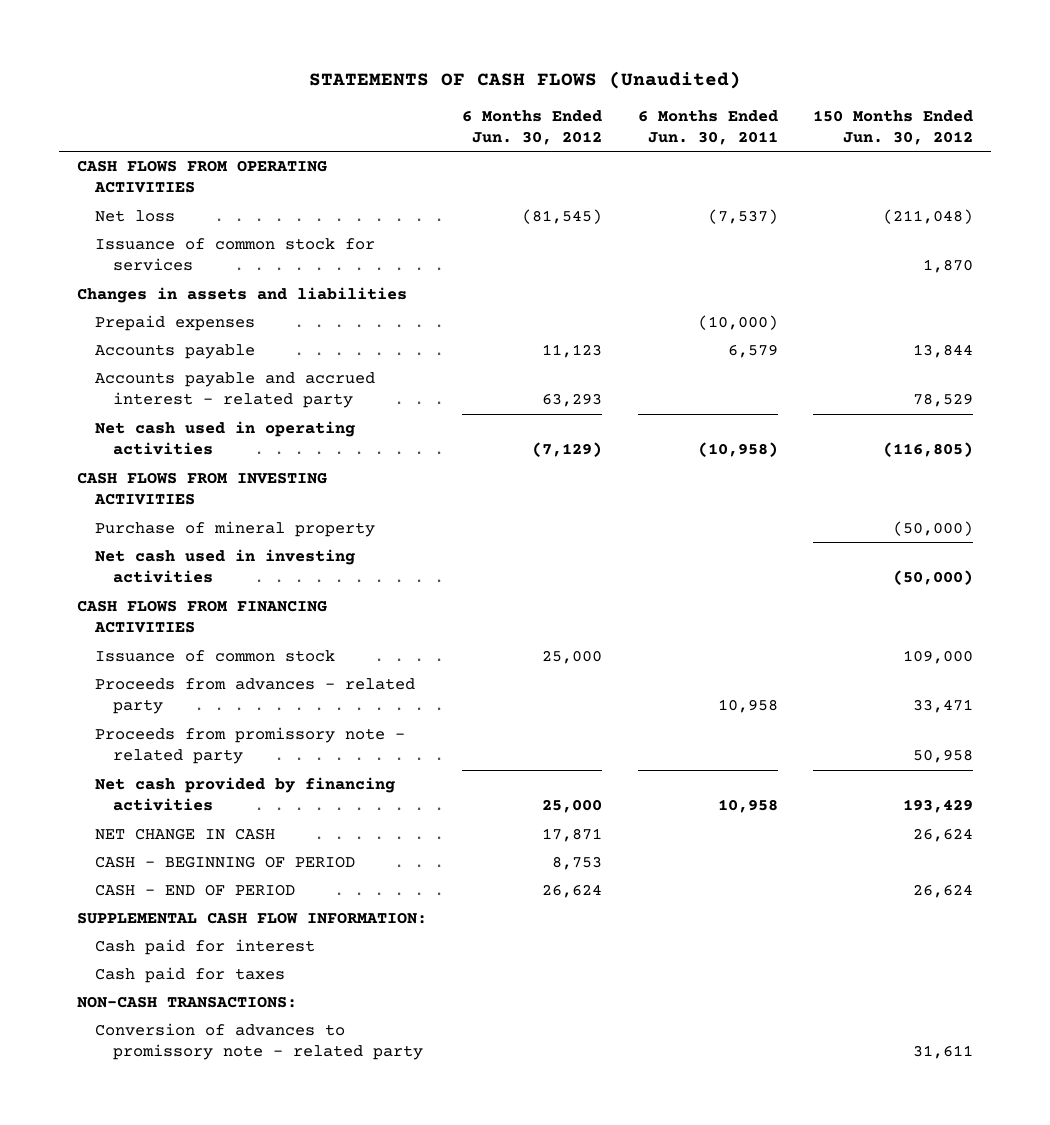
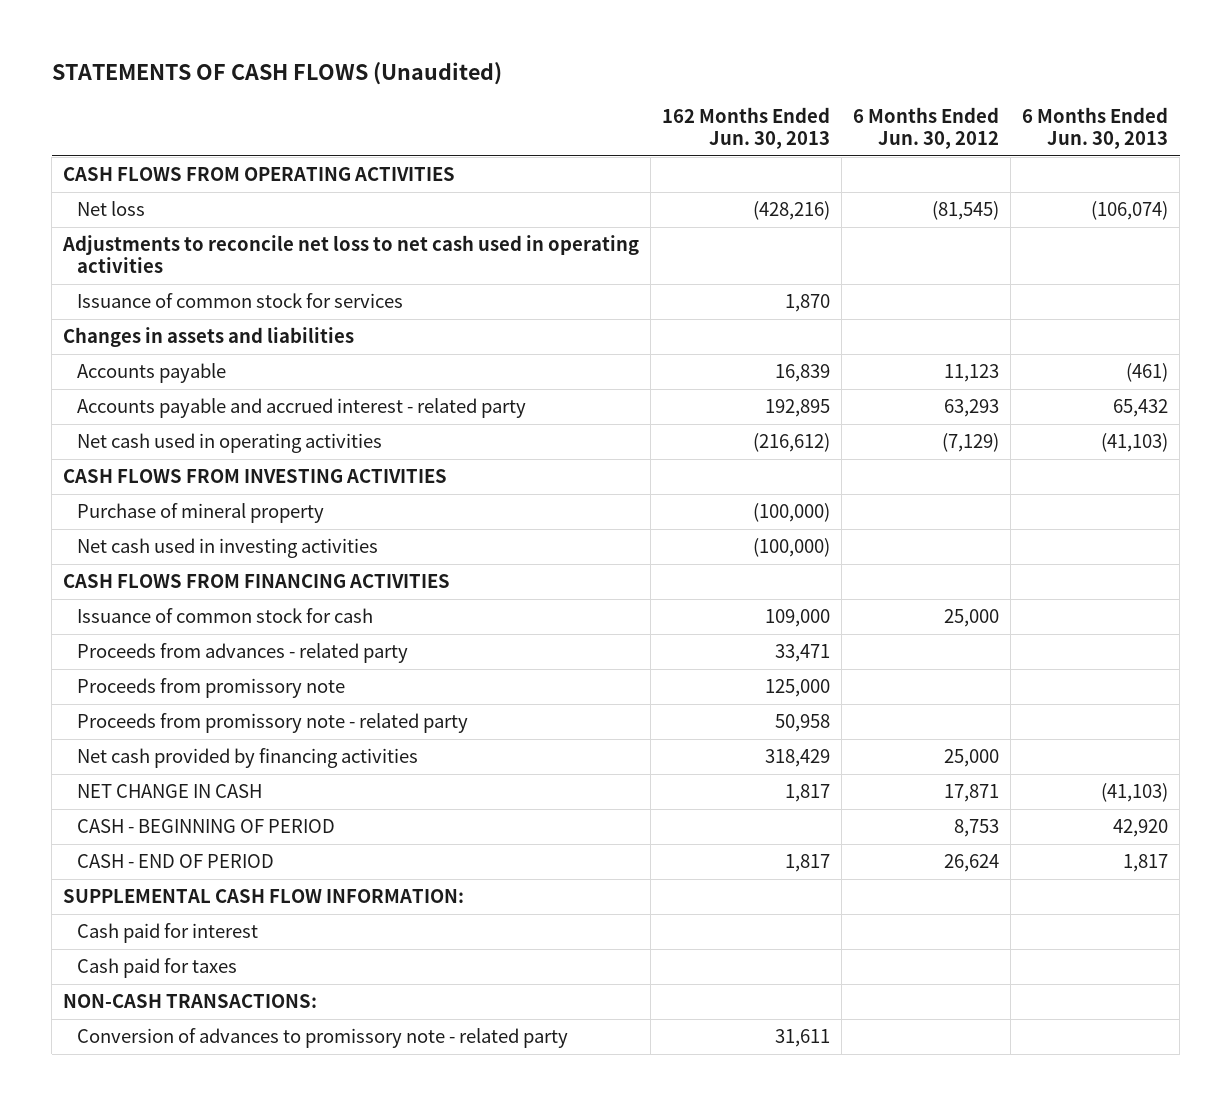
[637,109,778,146] 6 Months Ended Jun. 30, 2011 -> none
[813,109,974,146] 150 Months Ended Jun. 30, 2012 -> none
none -> [662,107,831,149] 162 Months Ended Jun. 30, 2013
none -> [1022,107,1169,149] 6 Months Ended Jun. 30, 2013
none -> [62,235,640,274] Adjustments to reconcile net loss to net cash used in operating activities
[95,314,256,331] Prepaid expenses -> none
[95,649,336,662] Issuance of common stock -> [77,608,374,624] Issuance of common stock for cash
none -> [77,678,346,699] Proceeds from promissory note

